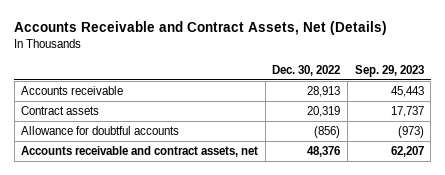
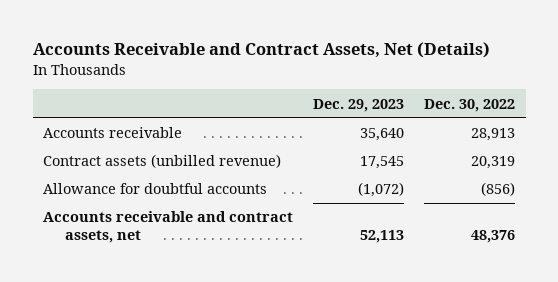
[354,64,424,77] Sep. 29, 2023 -> none
none -> [313,98,405,112] Dec. 29, 2023
[21,106,100,116] Contract assets -> [42,154,281,169] Contract assets (unbilled revenue)

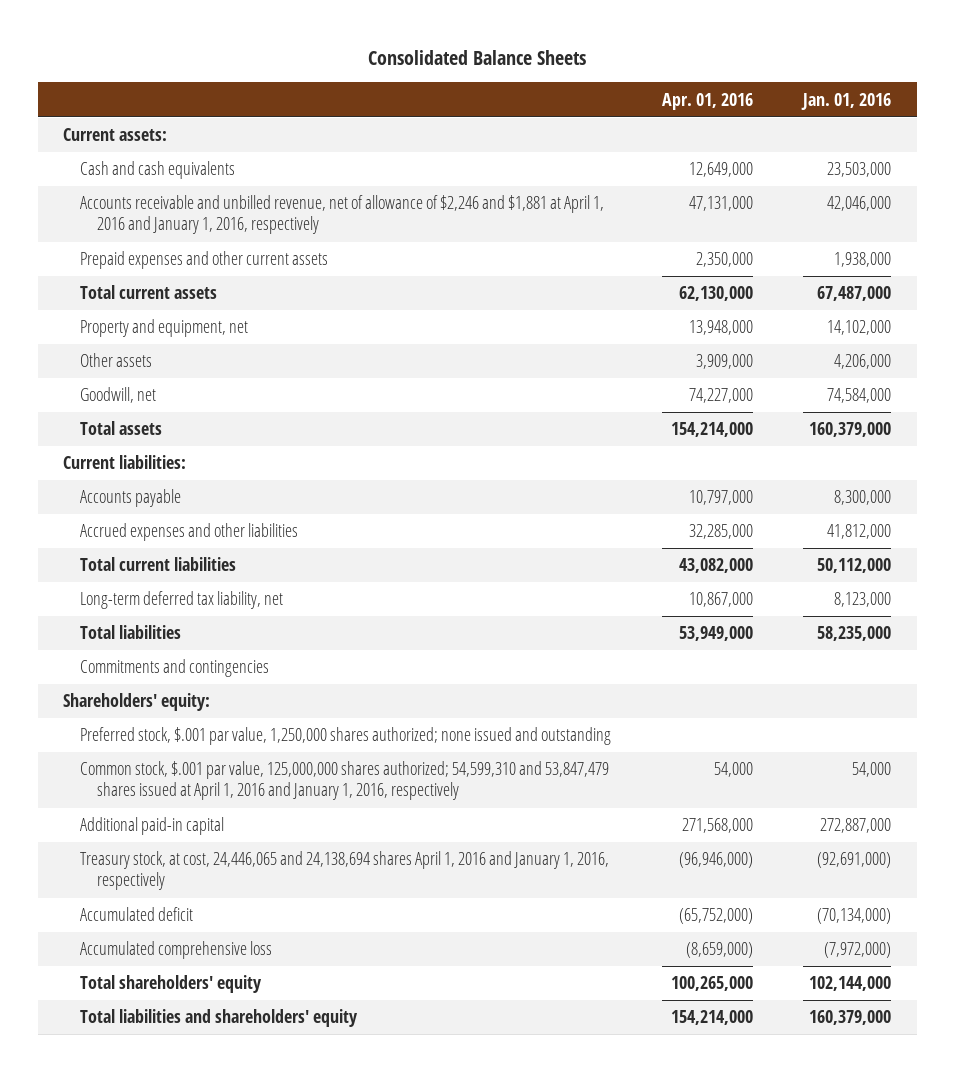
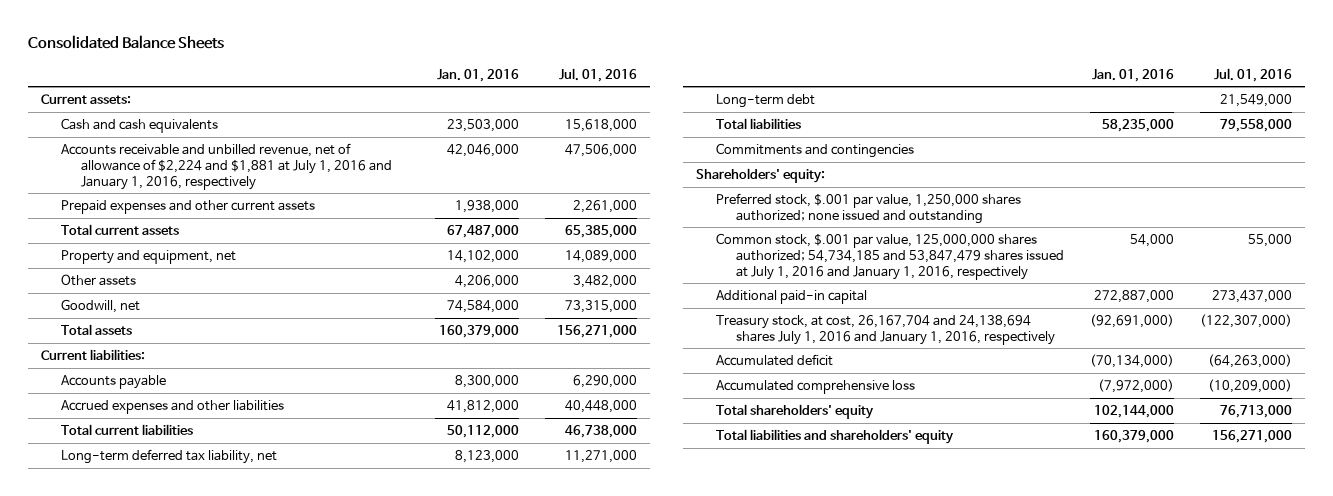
[661,92,753,110] Apr. 01, 2016 -> none
none -> [559,67,638,82] Jul. 01, 2016
[80,195,605,235] Accounts receivable and unbilled revenue, net of allowance of $2,246 and $1,881 at April 1, 2016 and January 1, 2016, respectively -> [61,143,392,190] Accounts receivable and unbilled revenue, net of allowance of $2,224 and $1,881 at July 1, 2016 and January 1, 2016, respectively
none -> [716,94,816,109] Long-term debt
[80,761,610,801] Common stock, $.001 par value, 125,000,000 shares authorized; 54,599,310 and 53,847,479 shares issued at April 1, 2016 and January 1, 2016, respectively -> [716,233,1065,280] Common stock, $.001 par value, 125,000,000 shares authorized; 54,734,185 and 53,847,479 shares issued at July 1, 2016 and January 1, 2016, respectively
[80,851,610,891] Treasury stock, at cost, 24,446,065 and 24,138,694 shares April 1, 2016 and January 1, 2016, respectively -> [716,315,1056,345] Treasury stock, at cost, 26,167,704 and 24,138,694 shares July 1, 2016 and January 1, 2016, respectively

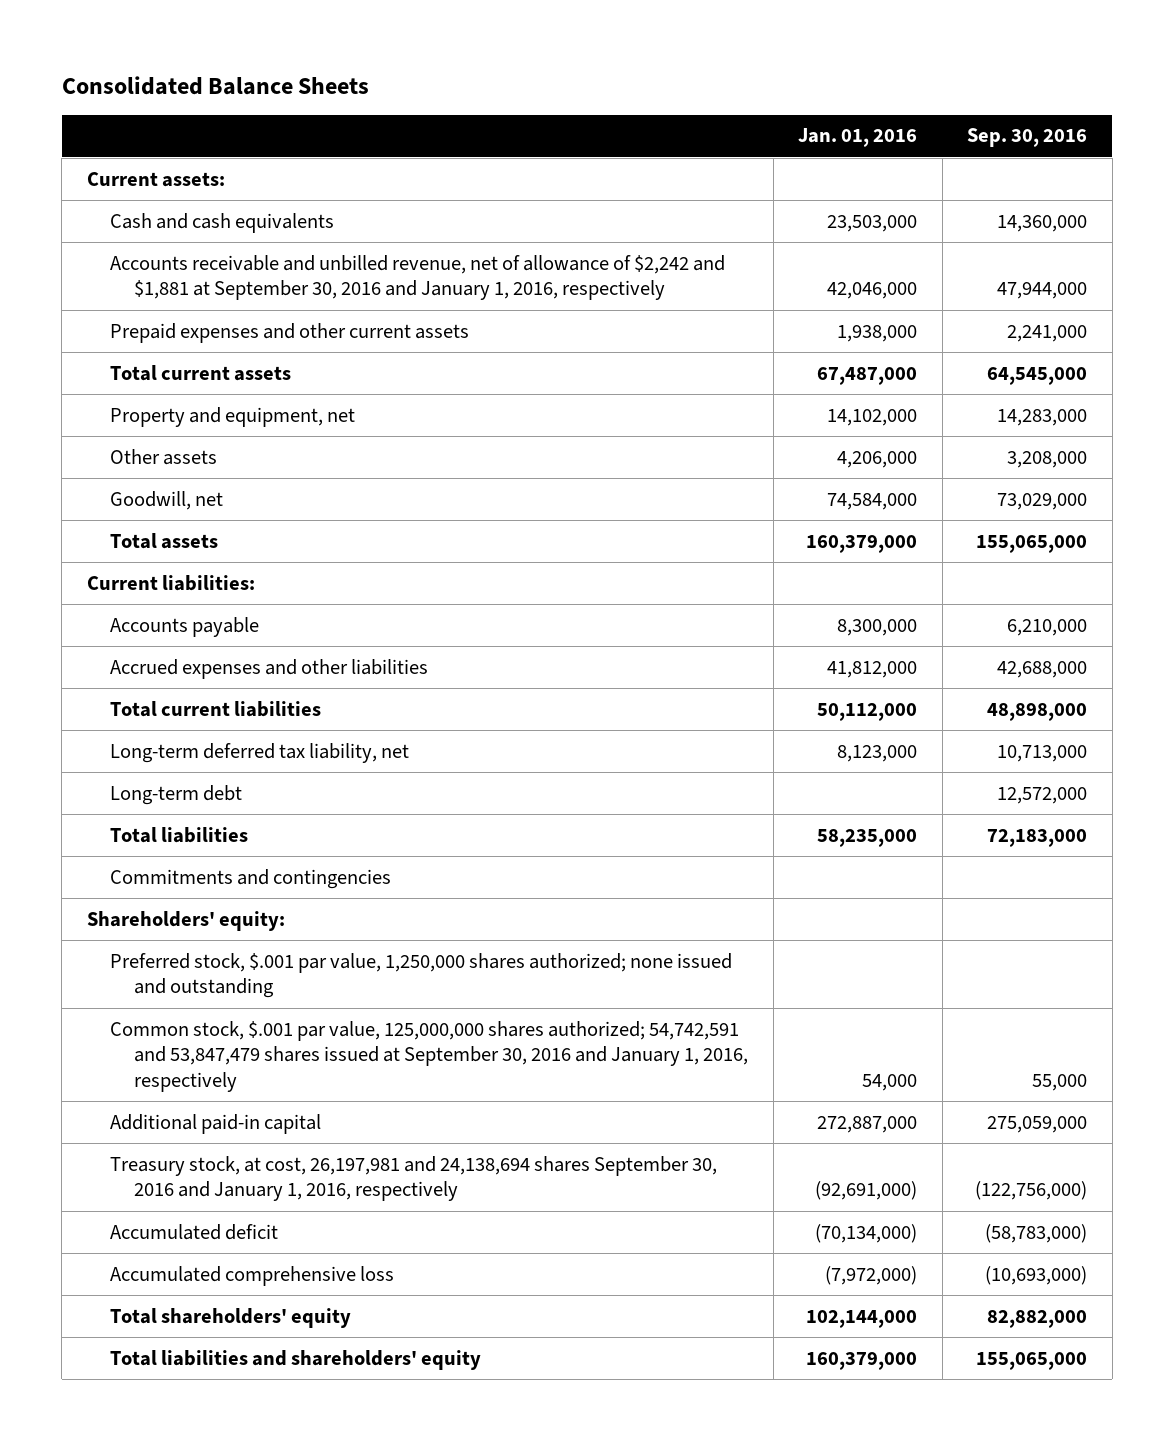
[559,67,638,82] Jul. 01, 2016 -> none
none -> [967,128,1088,148] Sep. 30, 2016
[61,143,392,190] Accounts receivable and unbilled revenue, net of allowance of $2,224 and $1,881 at July 1, 2016 and January 1, 2016, respectively -> [110,254,726,301] Accounts receivable and unbilled revenue, net of allowance of $2,242 and $1,881 at September 30, 2016 and January 1, 2016, respectively
[716,233,1065,280] Common stock, $.001 par value, 125,000,000 shares authorized; 54,734,185 and 53,847,479 shares issued at July 1, 2016 and January 1, 2016, respectively -> [110,1020,749,1093] Common stock, $.001 par value, 125,000,000 shares authorized; 54,742,591 and 53,847,479 shares issued at September 30, 2016 and January 1, 2016, respectively
[716,315,1056,345] Treasury stock, at cost, 26,167,704 and 24,138,694 shares July 1, 2016 and January 1, 2016, respectively -> [110,1155,718,1202] Treasury stock, at cost, 26,197,981 and 24,138,694 shares September 30, 2016 and January 1, 2016, respectively

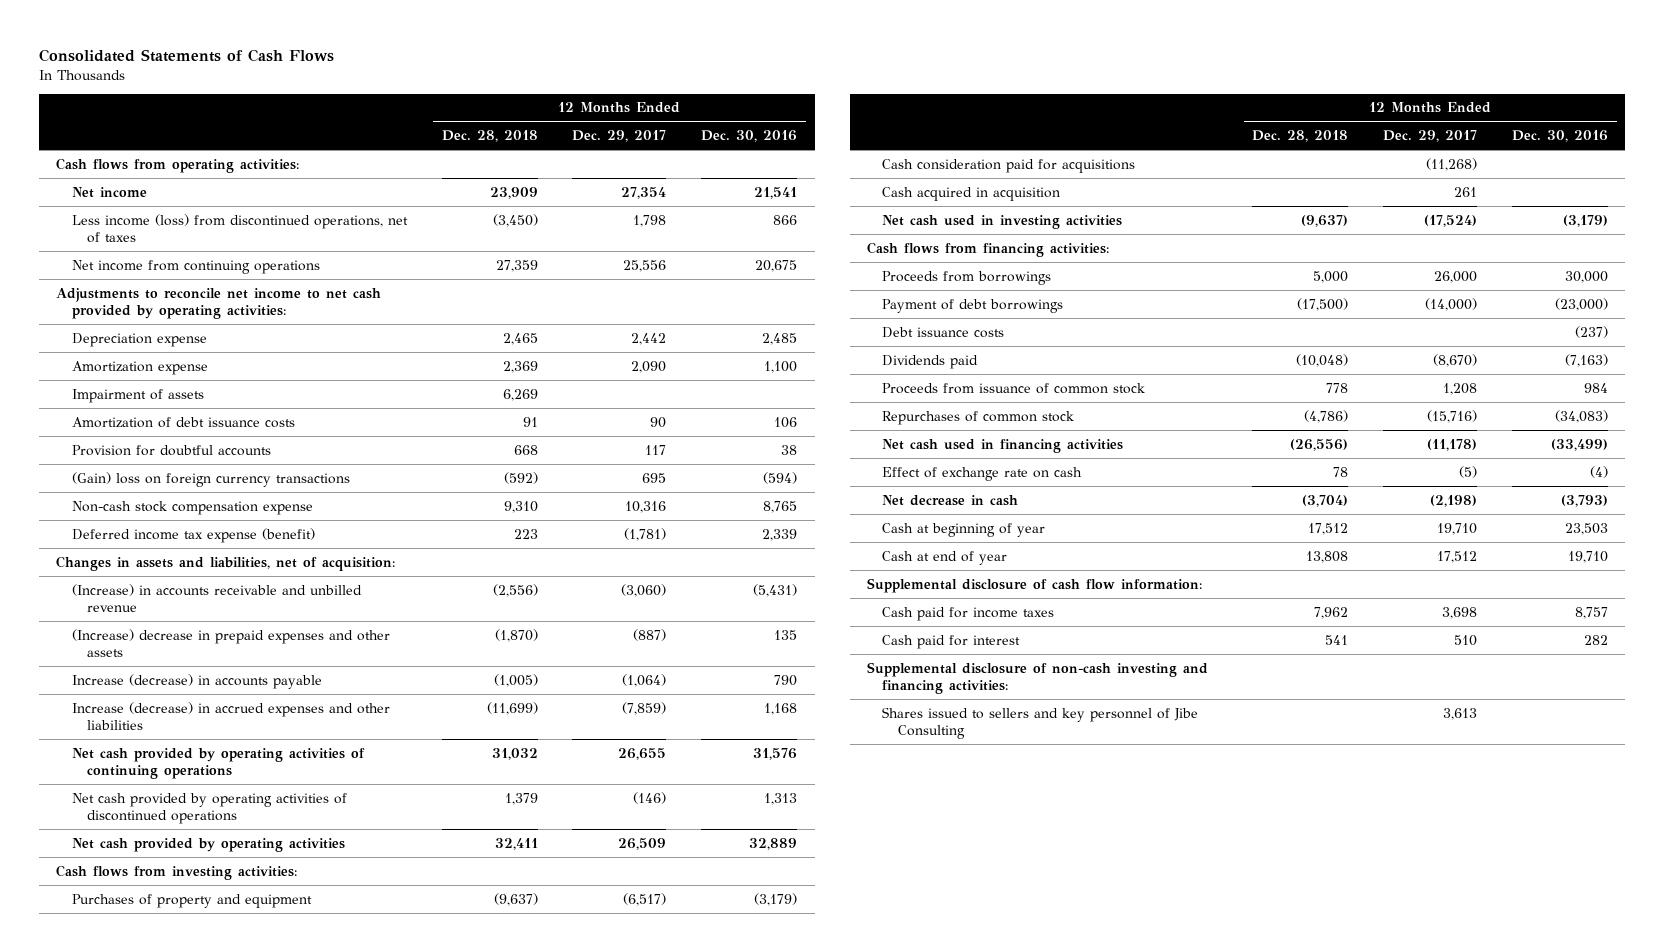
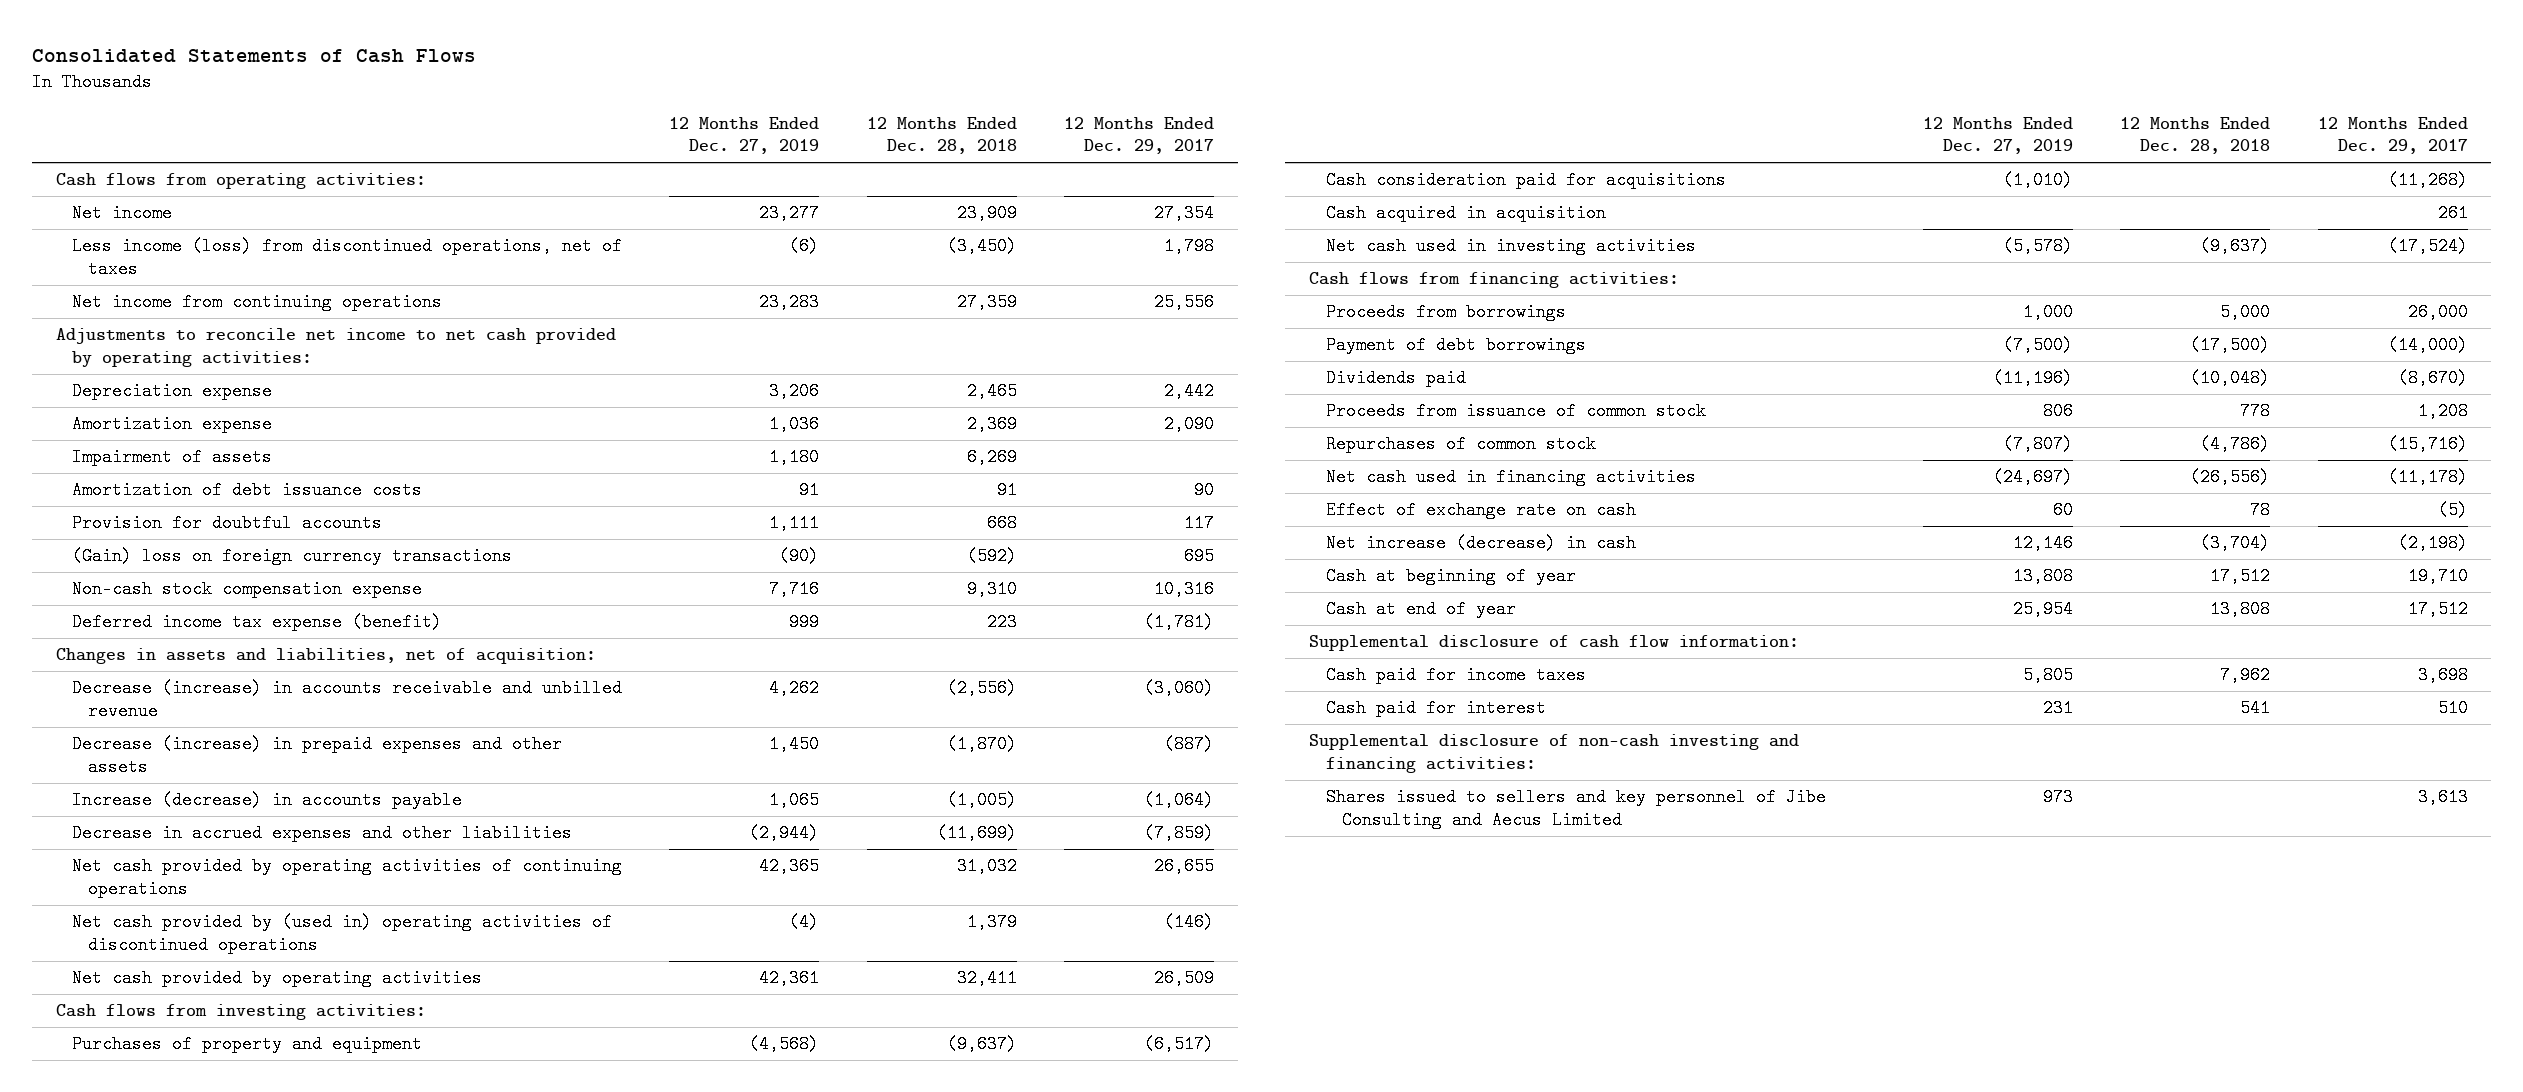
[701,130,798,143] Dec. 30, 2016 -> none
none -> [669,116,820,155] 12 Months Ended Dec. 27, 2019
[71,583,362,612] (Increase) in accounts receivable and unbilled revenue -> [72,679,623,720] Decrease (increase) in accounts receivable and unbilled revenue
[71,628,390,657] (Increase) decrease in prepaid expenses and other assets -> [72,735,563,776] Decrease (increase) in prepaid expenses and other assets
[71,701,390,730] Increase (decrease) in accrued expenses and other liabilities -> [72,824,573,843] Decrease in accrued expenses and other liabilities
[71,792,347,824] Net cash provided by operating activities of discontinued operations -> [72,913,613,954] Net cash provided by (used in) operating activities of discontinued operations
[882,326,1005,338] Debt issuance costs -> none
[882,494,1019,506] Net decrease in cash -> [1325,534,1636,553] Net increase (decrease) in cash
[882,706,1199,739] Shares issued to sellers and key personnel of Jibe Consulting -> [1325,788,1826,829] Shares issued to sellers and key personnel of Jibe Consulting and Aecus Limited

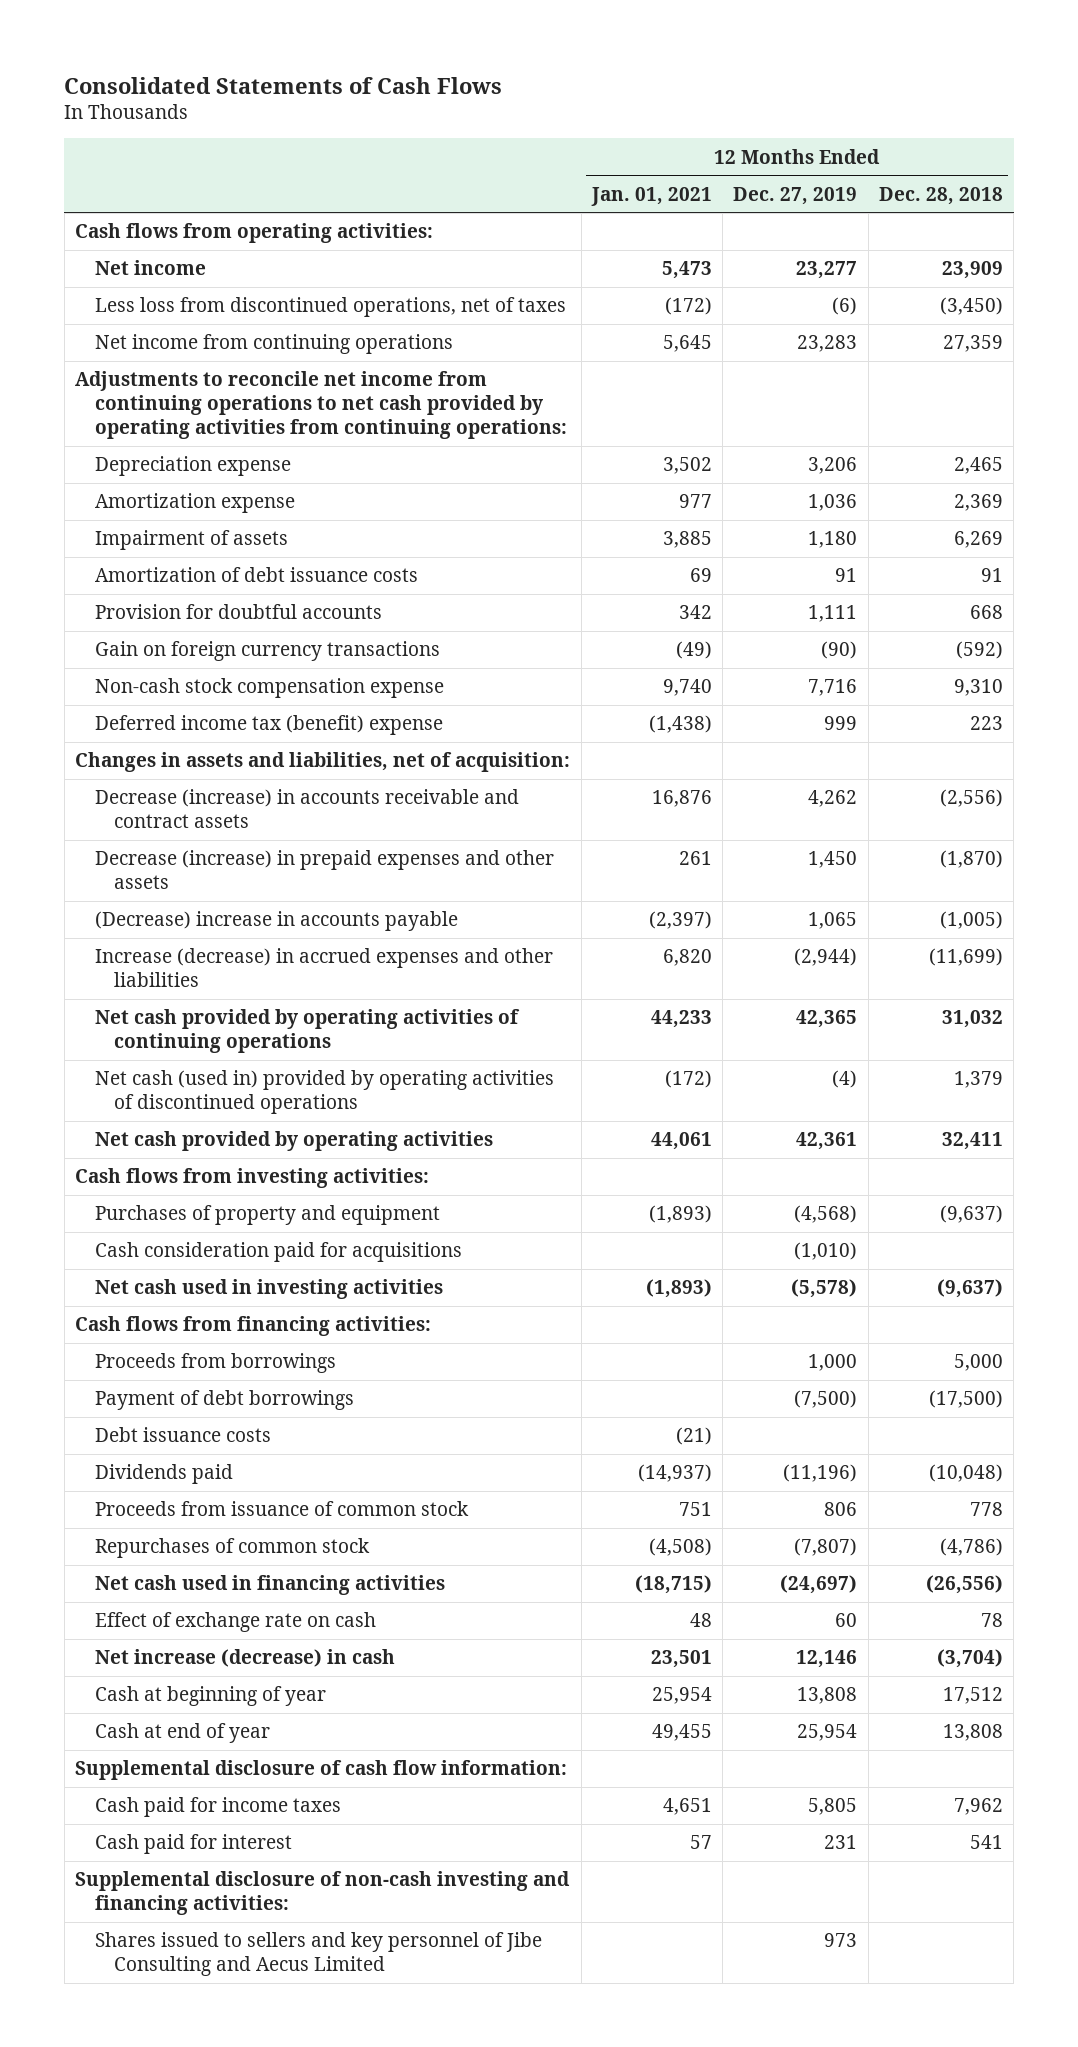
[1064,116,1215,155] 12 Months Ended Dec. 29, 2017 -> none
none -> [590,186,712,206] Jan. 01, 2021
[72,237,623,278] Less income (loss) from discontinued operations, net of taxes -> [94,297,566,318] Less loss from discontinued operations, net of taxes
[55,328,616,367] Adjustments to reconcile net income to net cash provided by operating activities: -> [75,371,567,440] Adjustments to reconcile net income from continuing operations to net cash provided by operating activities from continuing operations:
[72,547,513,566] (Gain) loss on foreign currency transactions -> [94,641,440,662] Gain on foreign currency transactions
[72,613,443,632] Deferred income tax expense (benefit) -> [94,715,443,736] Deferred income tax (benefit) expense
[72,679,623,720] Decrease (increase) in accounts receivable and unbilled revenue -> [94,789,519,829] Decrease (increase) in accounts receivable and contract assets
[72,791,463,810] Increase (decrease) in accounts payable -> [94,911,458,932] (Decrease) increase in accounts payable
[72,824,573,843] Decrease in accrued expenses and other liabilities -> [94,948,553,988] Increase (decrease) in accrued expenses and other liabilities
[72,913,613,954] Net cash provided by (used in) operating activities of discontinued operations -> [94,1070,554,1115] Net cash (used in) provided by operating activities of discontinued operations
[1325,204,1606,223] Cash acquired in acquisition -> none
none -> [94,1427,271,1443] Debt issuance costs

